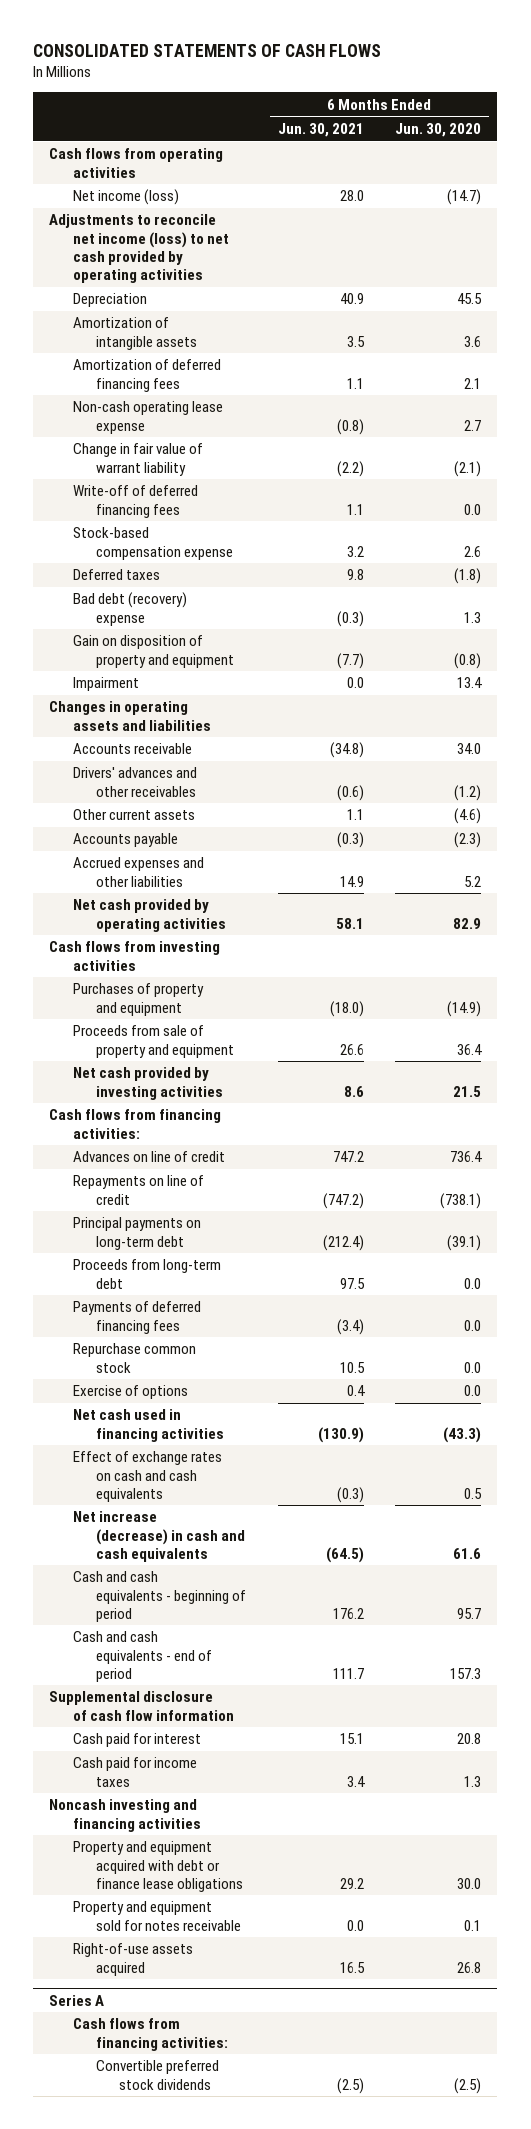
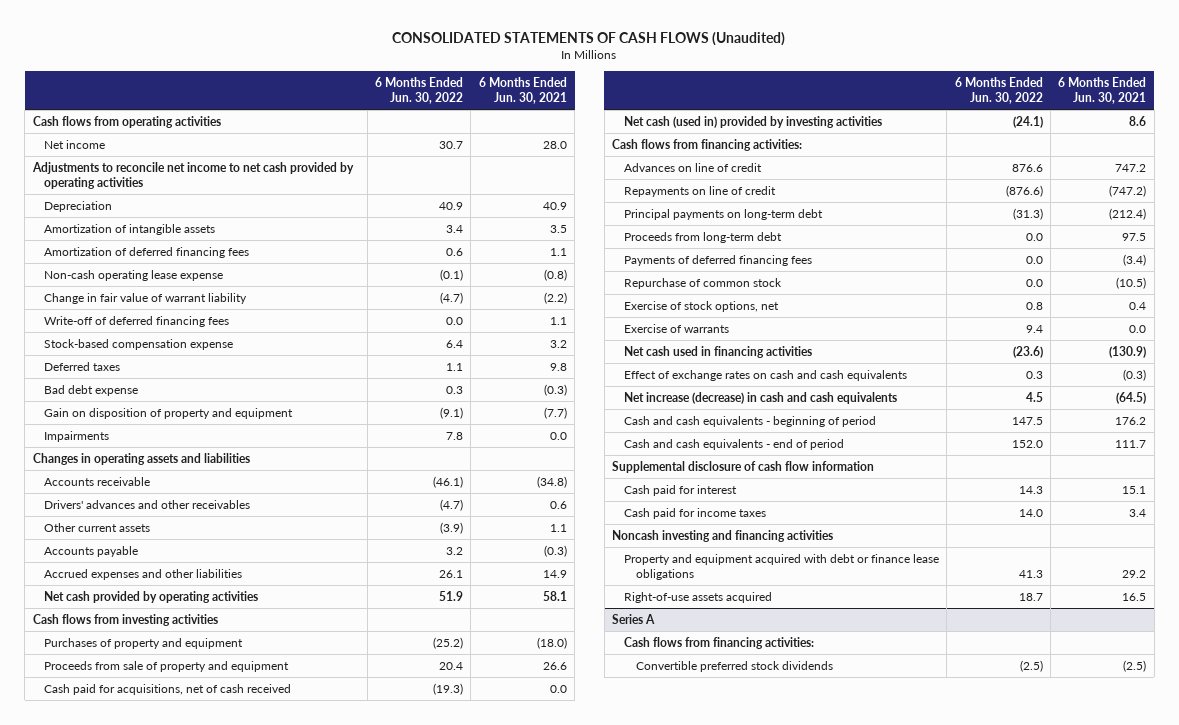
[33,43,382,57] CONSOLIDATED STATEMENTS OF CASH FLOWS -> [392,32,786,47] CONSOLIDATED STATEMENTS OF CASH FLOWS (Unaudited)
[395,122,482,137] Jun. 30, 2020 -> none
none -> [375,76,464,104] 6 Months Ended Jun. 30, 2022
[72,189,179,206] Net income (loss) -> [44,139,106,149] Net income
[49,214,229,283] Adjustments to reconcile net income (loss) to net cash provided by operating activities -> [31,161,354,189] Adjustments to reconcile net income to net cash provided by operating activities
[72,592,187,626] Bad debt (recovery) expense -> [44,384,139,396] Bad debt expense
[72,677,139,692] Impairment -> [44,430,110,442] Impairments
[336,784,364,801] (0.6) -> [549,500,567,509] 0.6
none -> [44,683,292,695] Cash paid for acquisitions, net of cash received
[72,1067,223,1100] Net cash provided by investing activities -> [623,115,882,128] Net cash (used in) provided by investing activities
[72,1343,196,1373] Repurchase common stock -> [623,277,782,289] Repurchase of common stock
[339,1361,365,1373] 10.5 -> [1116,276,1147,289] (10.5)
[72,1385,188,1400] Exercise of options -> [623,300,779,312] Exercise of stock options, net
none -> [623,323,729,333] Exercise of warrants
[72,1901,241,1931] Property and equipment sold for notes receivable -> none

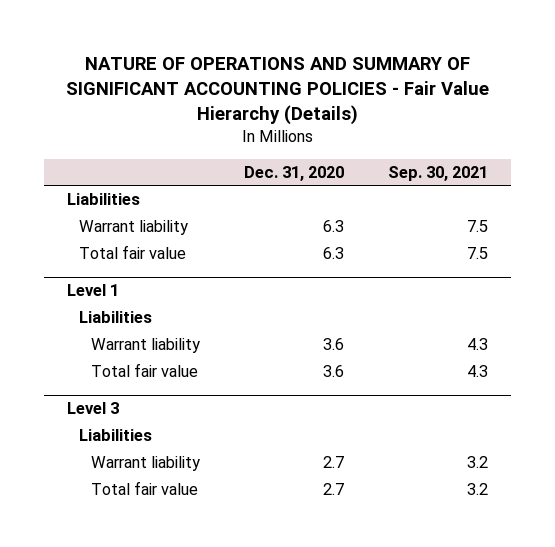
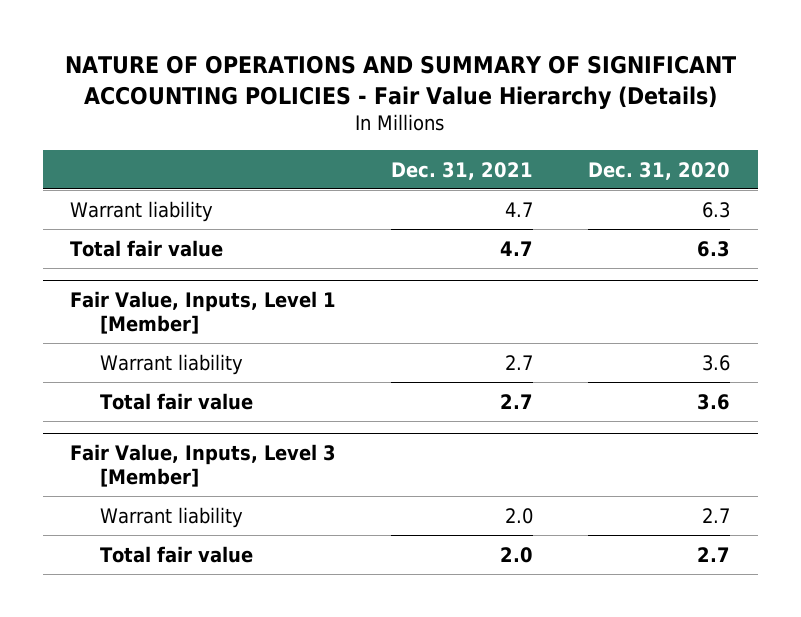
[388,165,489,181] Sep. 30, 2021 -> none
none -> [391,161,534,180] Dec. 31, 2021
[66,193,140,206] Liabilities -> none
[78,311,152,324] Liabilities -> none
[66,284,119,297] Level 1 -> [70,290,337,334] Fair Value, Inputs, Level 1 [Member]
[78,429,152,442] Liabilities -> none
[66,402,119,415] Level 3 -> [70,443,337,487] Fair Value, Inputs, Level 3 [Member]

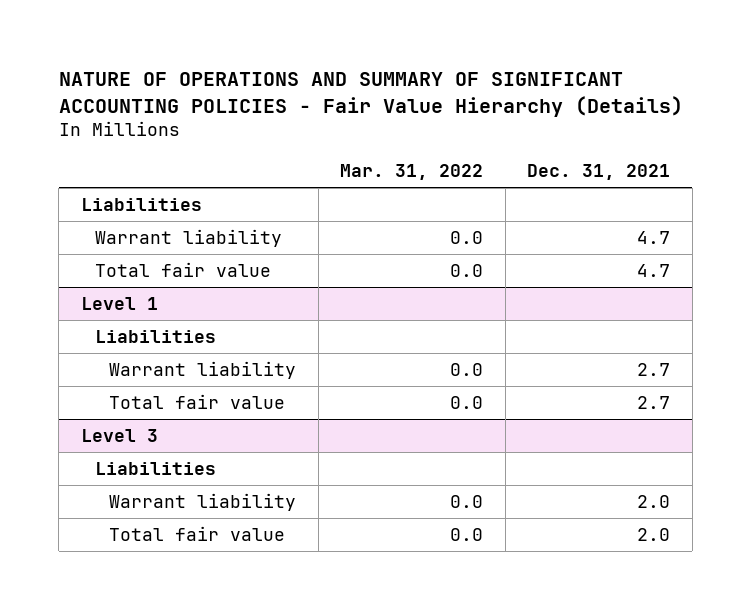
[588,161,731,180] Dec. 31, 2020 -> none
none -> [340,163,484,180] Mar. 31, 2022
none -> [80,197,202,211] Liabilities
[70,290,337,334] Fair Value, Inputs, Level 1 [Member] -> [80,296,158,310] Level 1
none -> [94,329,216,343] Liabilities
[70,443,337,487] Fair Value, Inputs, Level 3 [Member] -> [80,428,158,442] Level 3
none -> [94,461,216,475] Liabilities

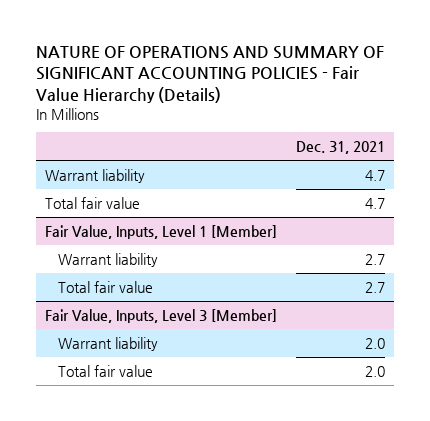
[340,163,484,180] Mar. 31, 2022 -> none
[80,197,202,211] Liabilities -> none
[94,329,216,343] Liabilities -> none
[80,296,158,310] Level 1 -> [44,224,277,239] Fair Value, Inputs, Level 1 [Member]
[94,461,216,475] Liabilities -> none
[80,428,158,442] Level 3 -> [44,308,277,323] Fair Value, Inputs, Level 3 [Member]

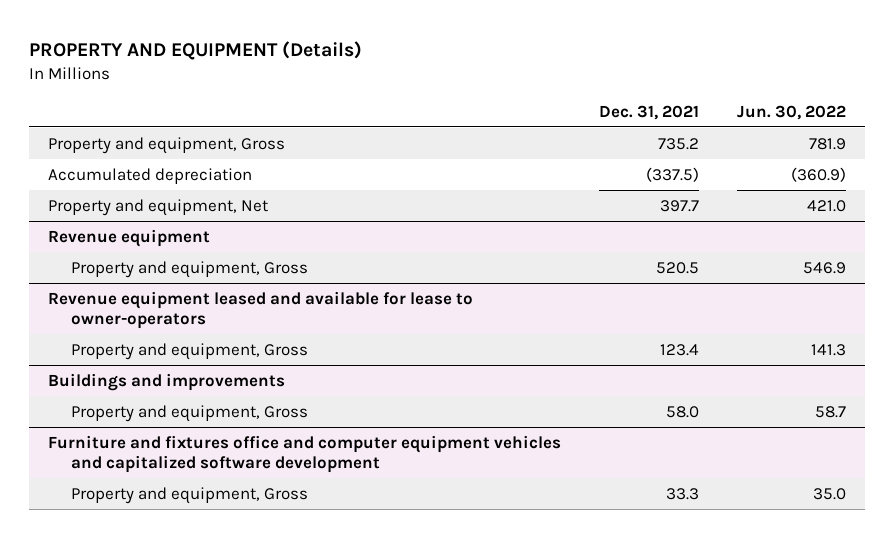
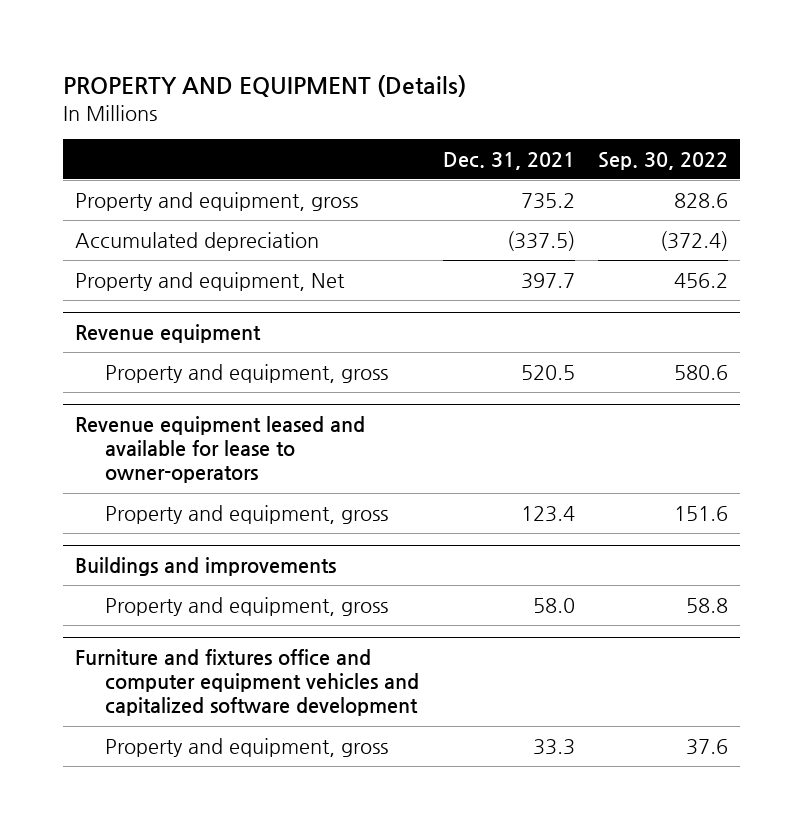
[737,104,847,120] Jun. 30, 2022 -> none
none -> [598,151,729,170] Sep. 30, 2022
[48,136,286,154] Property and equipment, Gross -> [74,191,358,211] Property and equipment, gross
[70,260,308,278] Property and equipment, Gross -> [105,363,389,383] Property and equipment, gross
[70,342,308,360] Property and equipment, Gross -> [105,504,389,524] Property and equipment, gross
[70,404,308,422] Property and equipment, Gross -> [105,596,389,616] Property and equipment, gross
[70,486,308,504] Property and equipment, Gross -> [105,737,389,757] Property and equipment, gross

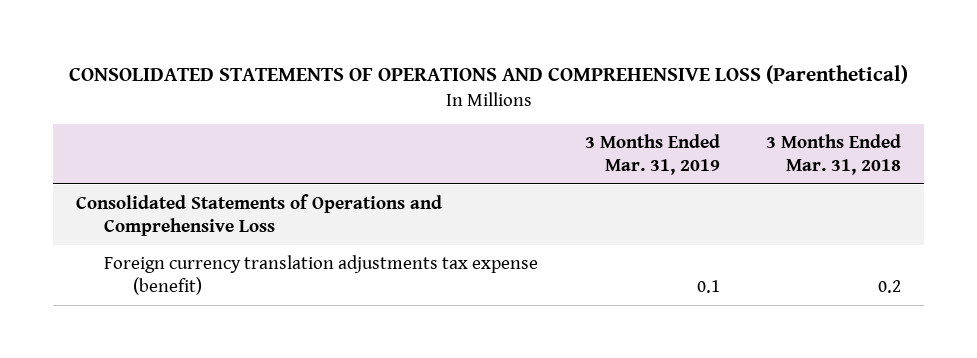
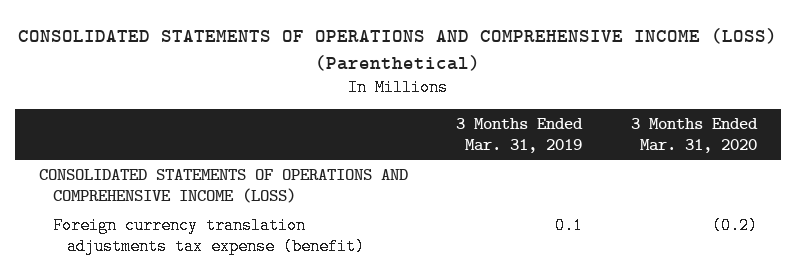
[68,65,908,85] CONSOLIDATED STATEMENTS OF OPERATIONS AND COMPREHENSIVE LOSS (Parenthetical) -> [17,27,777,71] CONSOLIDATED STATEMENTS OF OPERATIONS AND COMPREHENSIVE INCOME (LOSS) (Parenthetical)
[766,134,902,175] 3 Months Ended Mar. 31, 2018 -> none
none -> [630,117,758,153] 3 Months Ended Mar. 31, 2020
[76,194,443,236] Consolidated Statements of Operations and Comprehensive Loss -> [39,168,409,203] CONSOLIDATED STATEMENTS OF OPERATIONS AND COMPREHENSIVE INCOME (LOSS)

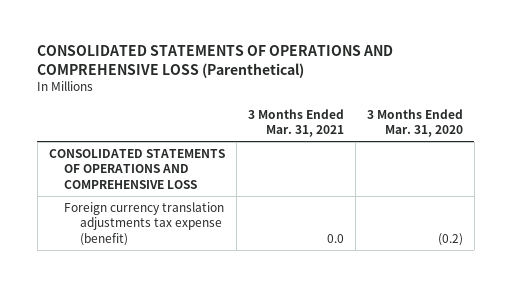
[17,27,777,71] CONSOLIDATED STATEMENTS OF OPERATIONS AND COMPREHENSIVE INCOME (LOSS) (Parenthetical) -> [37,44,394,78] CONSOLIDATED STATEMENTS OF OPERATIONS AND COMPREHENSIVE LOSS (Parenthetical)
[456,117,584,153] 3 Months Ended Mar. 31, 2019 -> none
none -> [247,108,344,138] 3 Months Ended Mar. 31, 2021
[39,168,409,203] CONSOLIDATED STATEMENTS OF OPERATIONS AND COMPREHENSIVE INCOME (LOSS) -> [48,148,225,189] CONSOLIDATED STATEMENTS OF OPERATIONS AND COMPREHENSIVE LOSS

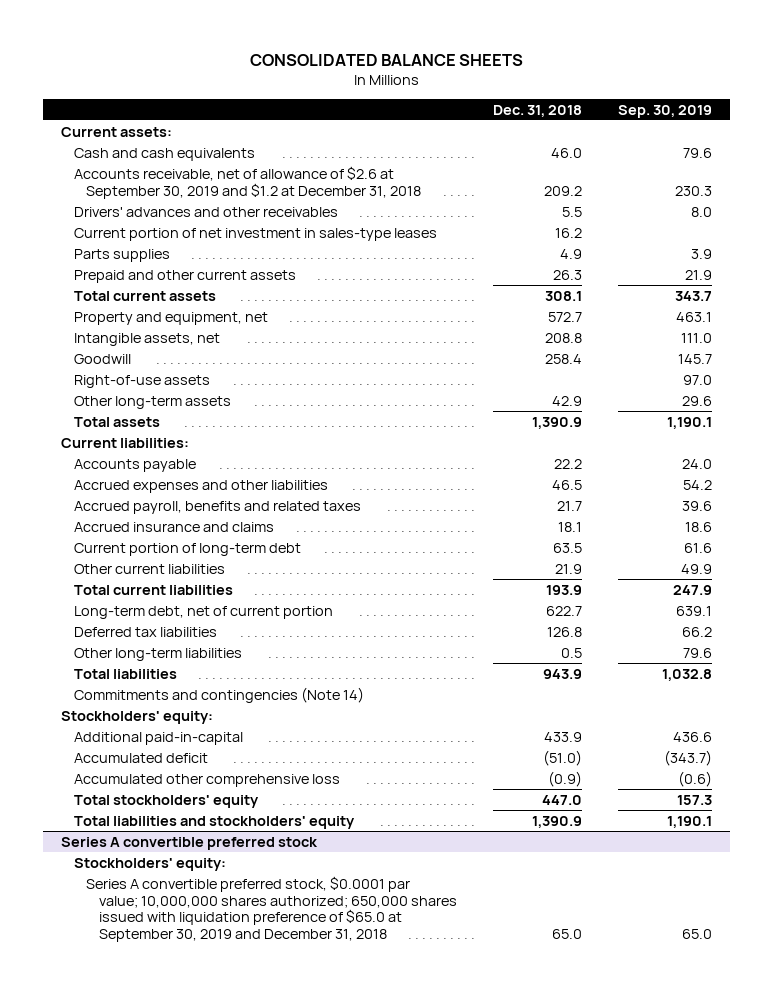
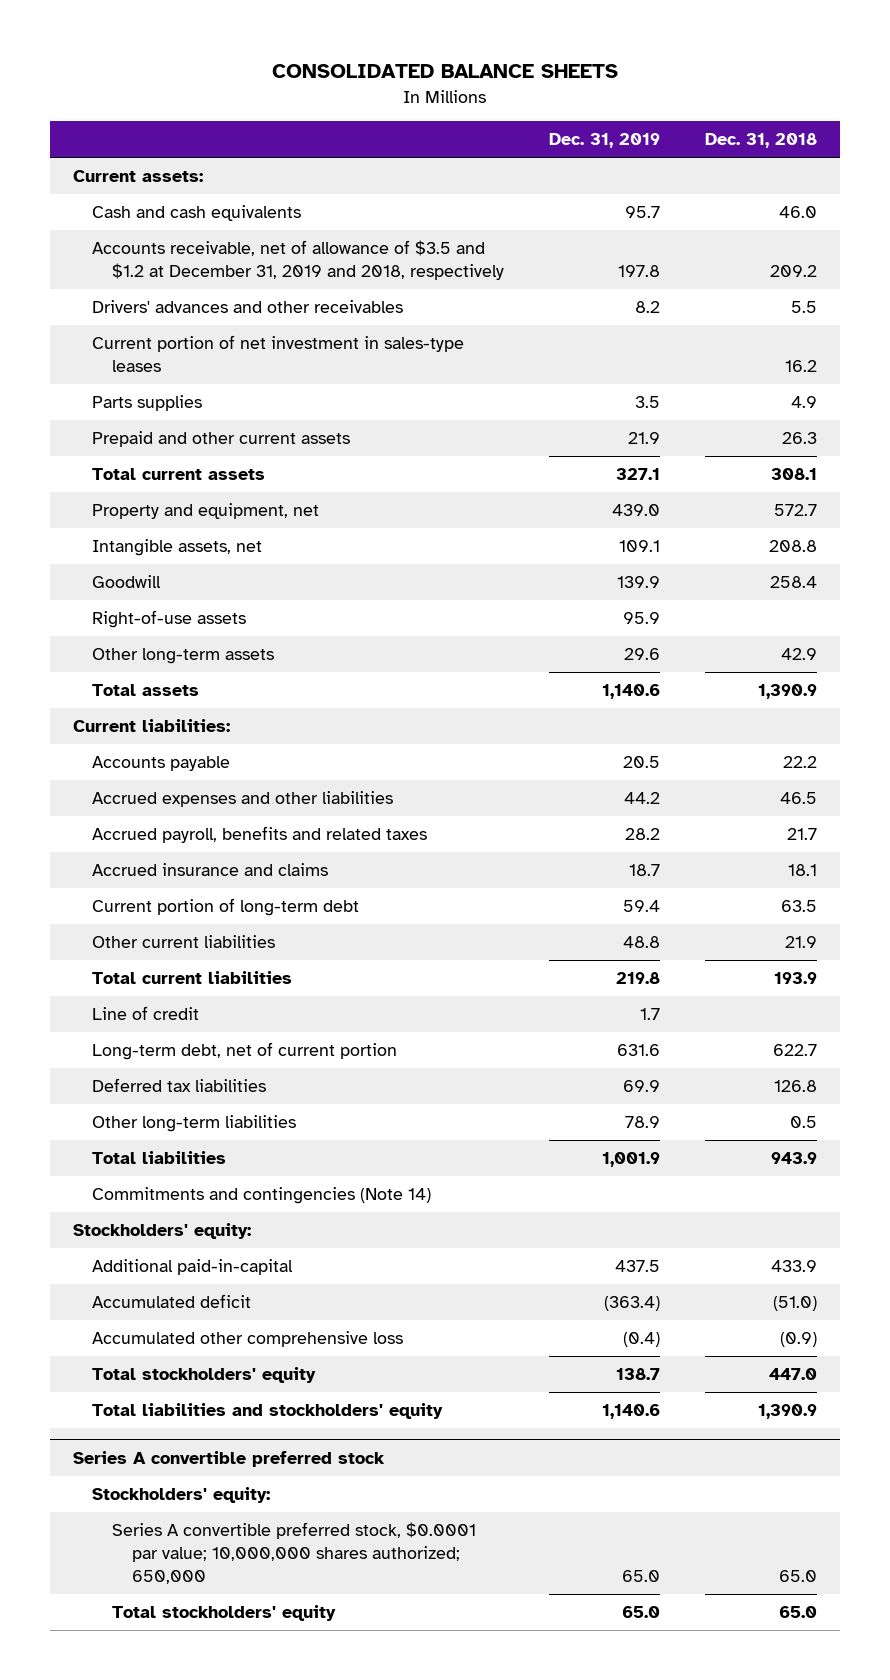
[618,104,713,118] Sep. 30, 2019 -> none
none -> [549,132,661,148] Dec. 31, 2019
[73,165,422,199] Accounts receivable, net of allowance of $2.6 at September 30, 2019 and $1.2 at December 31, 2018 -> [92,240,505,281] Accounts receivable, net of allowance of $3.5 and $1.2 at December 31, 2019 and 2018, respectively
none -> [92,1006,200,1021] Line of credit
[86,875,457,943] Series A convertible preferred stock, $0.0001 par value; 10,000,000 shares authorized; 650,000 shares issued with liquidation preference of $65.0 at September 30, 2019 and December 31, 2018 -> [112,1522,477,1585] Series A convertible preferred stock, $0.0001 par value; 10,000,000 shares authorized; 650,000
none -> [112,1605,337,1622] Total stockholders' equity

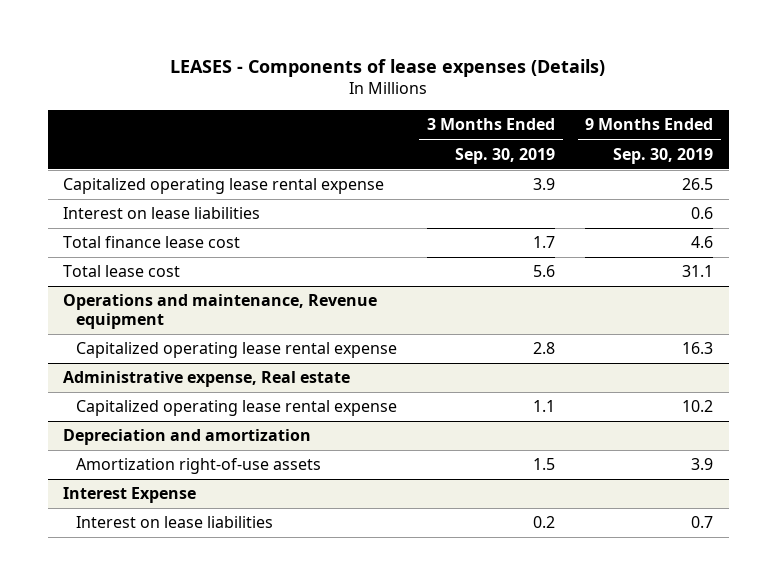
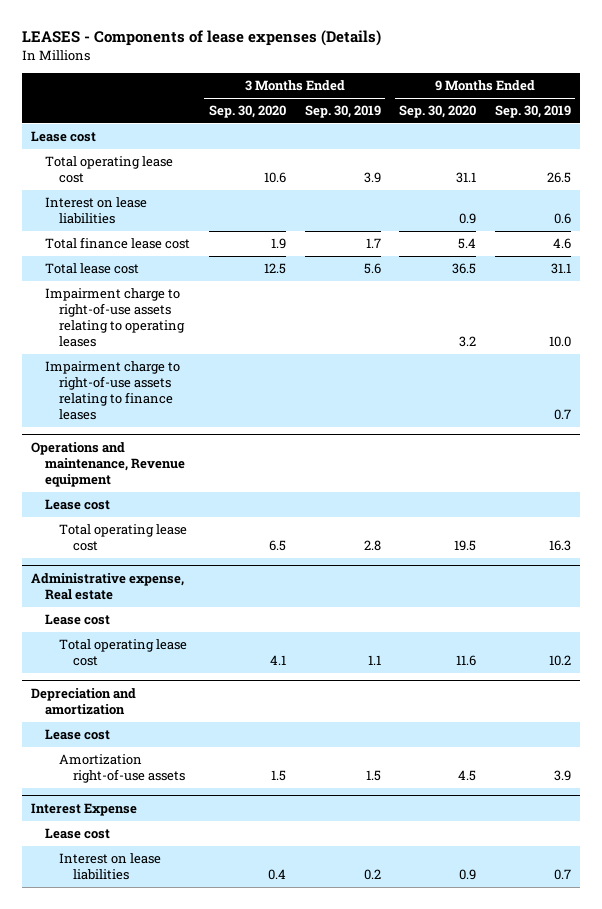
none -> [208,105,286,119] Sep. 30, 2020
none -> [399,105,477,119] Sep. 30, 2020
none -> [31,131,97,143] Lease cost
[63,178,385,195] Capitalized operating lease rental expense -> [45,156,174,184] Total operating lease cost
none -> [45,288,186,347] Impairment charge to right-of-use assets relating to operating leases
none -> [45,361,181,420] Impairment charge to right-of-use assets relating to finance leases
none -> [45,499,111,511] Lease cost
[75,342,397,359] Capitalized operating lease rental expense -> [59,524,188,552] Total operating lease cost
none -> [45,614,111,626] Lease cost
[75,400,397,417] Capitalized operating lease rental expense -> [59,639,188,667] Total operating lease cost
none -> [45,729,111,741] Lease cost
none -> [45,828,111,840] Lease cost

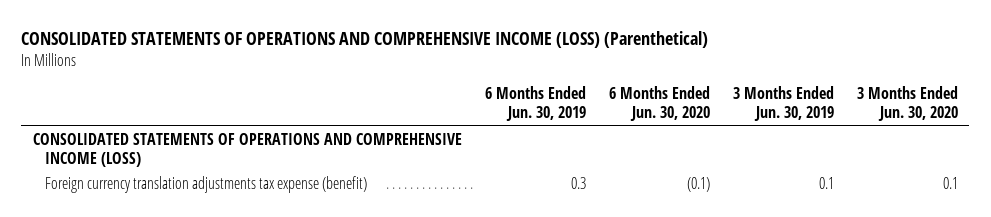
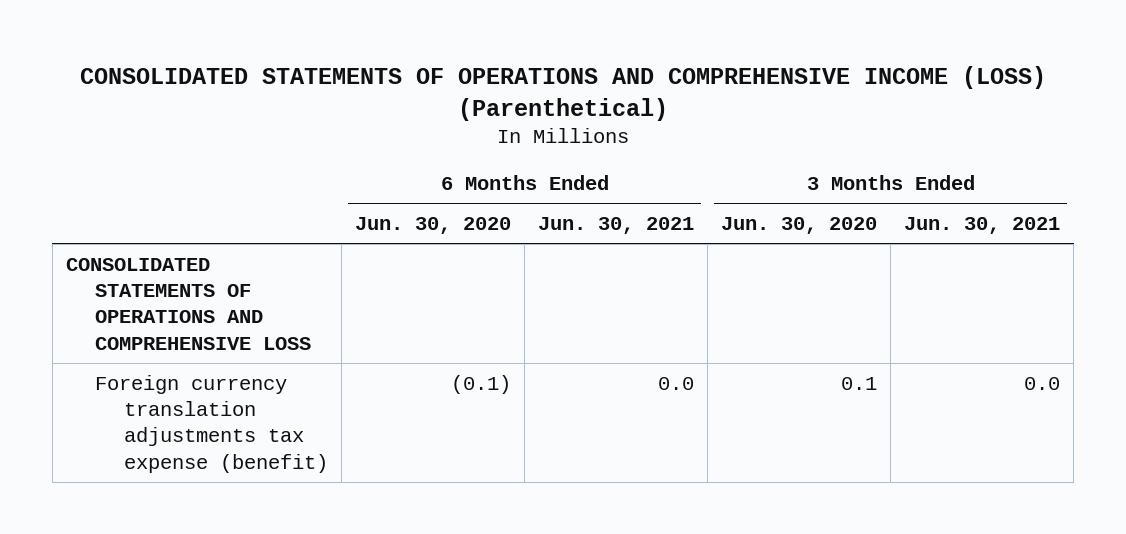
[484,86,586,122] 6 Months Ended Jun. 30, 2019 -> none
[732,86,834,122] 3 Months Ended Jun. 30, 2019 -> none
none -> [538,217,695,235] Jun. 30, 2021
none -> [904,217,1061,235] Jun. 30, 2021
[32,133,462,168] CONSOLIDATED STATEMENTS OF OPERATIONS AND COMPREHENSIVE INCOME (LOSS) -> [65,257,311,350] CONSOLIDATED STATEMENTS OF OPERATIONS AND COMPREHENSIVE LOSS

